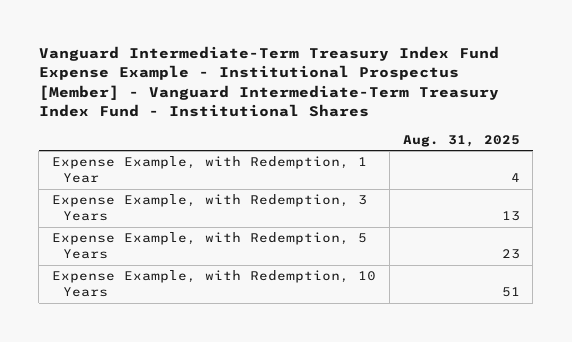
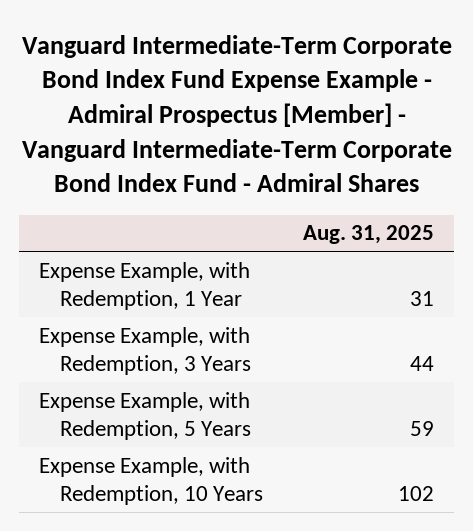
[38,46,499,117] Vanguard Intermediate-Term Treasury Index Fund Expense Example - Institutional Prospectus [Member] - Vanguard Intermediate-Term Treasury Index Fund - Institutional Shares -> [21,34,452,193] Vanguard Intermediate-Term Corporate Bond Index Fund Expense Example - Admiral Prospectus [Member] - Vanguard Intermediate-Term Corporate Bond Index Fund - Admiral Shares
[510,172,520,182] 4 -> [410,291,435,307] 31
[501,210,520,221] 13 -> [410,356,435,372] 44
[501,248,520,259] 23 -> [410,421,435,437] 59
[501,286,520,297] 51 -> [398,486,435,502] 102

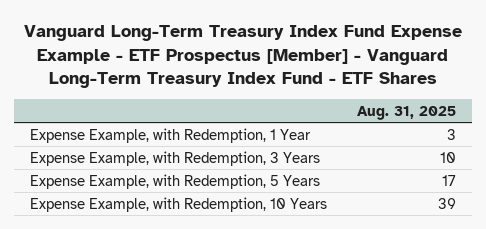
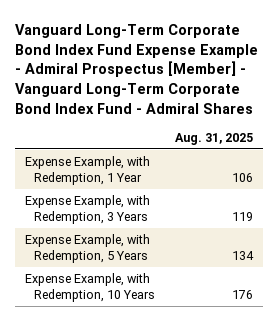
[23,25,462,89] Vanguard Long-Term Treasury Index Fund Expense Example - ETF Prospectus [Member] - Vanguard Long-Term Treasury Index Fund - ETF Shares -> [15,23,259,114] Vanguard Long-Term Corporate Bond Index Fund Expense Example - Admiral Prospectus [Member] - Vanguard Long-Term Corporate Bond Index Fund - Admiral Shares
[447,128,457,140] 3 -> [231,173,253,183] 106
[440,151,457,163] 10 -> [231,212,253,222] 119
[442,174,457,186] 17 -> [231,251,254,261] 134
[438,197,457,209] 39 -> [231,290,253,300] 176

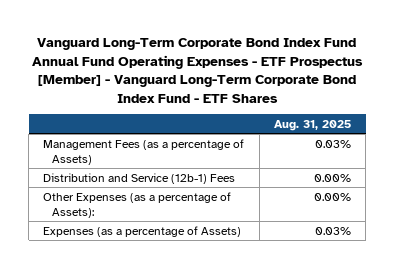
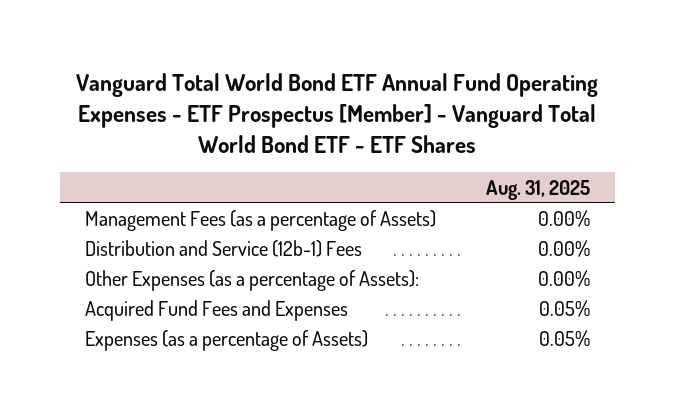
[32,38,364,103] Vanguard Long-Term Corporate Bond Index Fund Annual Fund Operating Expenses - ETF Prospectus [Member] - Vanguard Long-Term Corporate Bond Index Fund - ETF Shares -> [76,72,599,153] Vanguard Total World Bond ETF Annual Fund Operating Expenses - ETF Prospectus [Member] - Vanguard Total World Bond ETF - ETF Shares
[314,139,351,148] 0.03% -> [538,210,591,228] 0.00%
none -> [84,300,348,322] Acquired Fund Fees and Expenses
[314,226,351,235] 0.03% -> [539,330,591,348] 0.05%

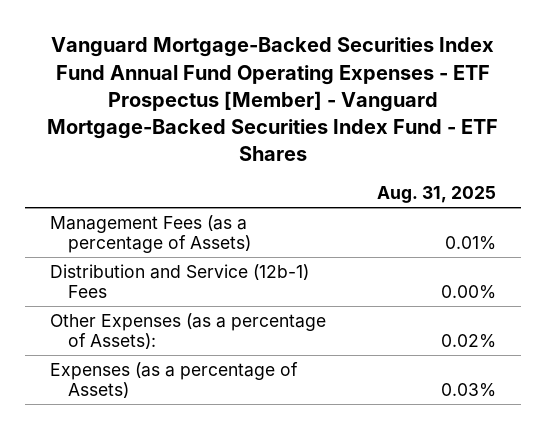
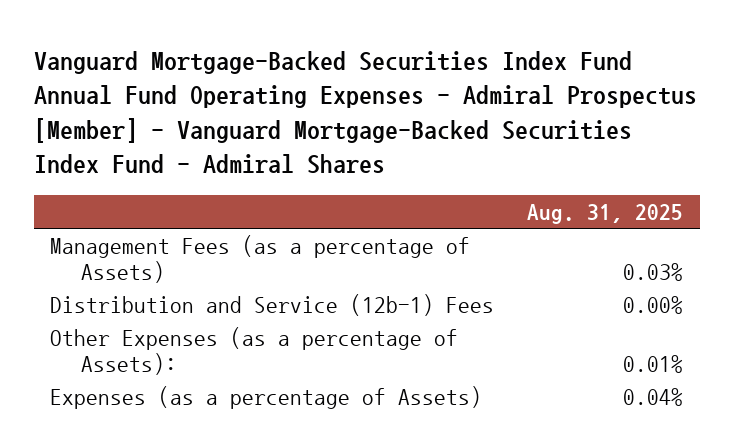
[46,37,498,161] Vanguard Mortgage-Backed Securities Index Fund Annual Fund Operating Expenses - ETF Prospectus [Member] - Vanguard Mortgage-Backed Securities Index Fund - ETF Shares -> [33,50,697,175] Vanguard Mortgage-Backed Securities Index Fund Annual Fund Operating Expenses - Admiral Prospectus [Member] - Vanguard Mortgage-Backed Securities Index Fund - Admiral Shares
[444,236,496,251] 0.01% -> [623,262,684,281] 0.03%
[440,334,496,349] 0.02% -> [623,354,684,373] 0.01%
[440,383,496,398] 0.03% -> [623,387,684,406] 0.04%

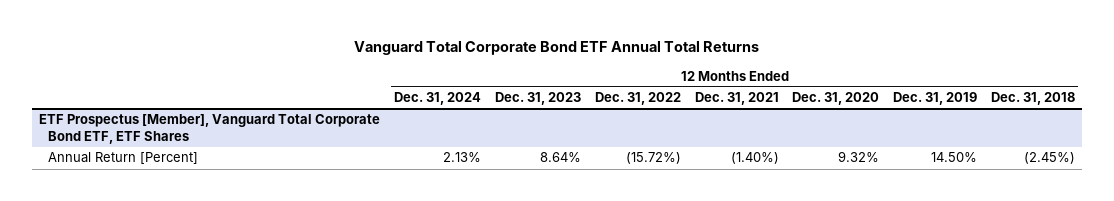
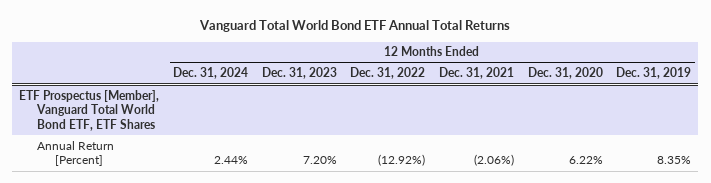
[354,41,760,56] Vanguard Total Corporate Bond ETF Annual Total Returns -> [199,20,511,33] Vanguard Total World Bond ETF Annual Total Returns
[990,92,1075,106] Dec. 31, 2018 -> none
[39,114,381,145] ETF Prospectus [Member], Vanguard Total Corporate Bond ETF, ETF Shares -> [19,89,160,131] ETF Prospectus [Member], Vanguard Total World Bond ETF, ETF Shares
[443,152,482,163] 2.13% -> [213,156,248,165] 2.44%
[539,152,581,163] 8.64% -> [302,156,337,165] 7.20%
[625,152,681,165] (15.72%) -> [378,154,426,167] (12.92%)
[730,152,779,165] (1.40%) -> [473,154,514,167] (2.06%)
[838,151,880,163] 9.32% -> [568,156,603,165] 6.22%
[931,152,978,163] 14.50% -> [657,156,692,165] 8.35%

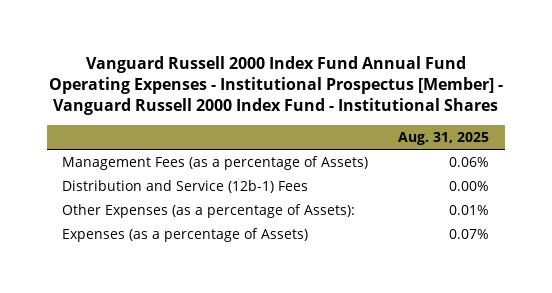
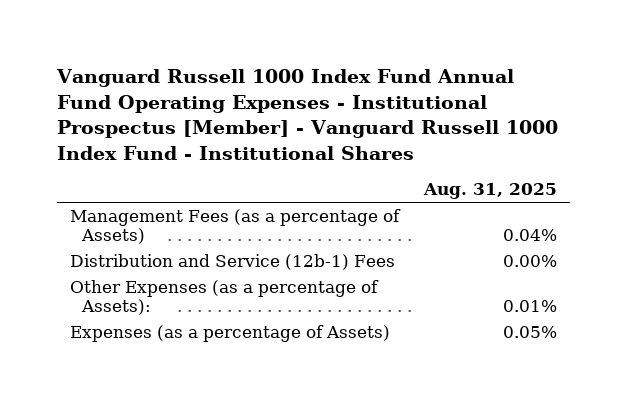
[48,55,503,116] Vanguard Russell 2000 Index Fund Annual Fund Operating Expenses - Institutional Prospectus [Member] - Vanguard Russell 2000 Index Fund - Institutional Shares -> [56,68,559,160] Vanguard Russell 1000 Index Fund Annual Fund Operating Expenses - Institutional Prospectus [Member] - Vanguard Russell 1000 Index Fund - Institutional Shares
[449,156,490,167] 0.06% -> [503,228,558,241] 0.04%
[449,228,490,239] 0.07% -> [503,325,558,338] 0.05%

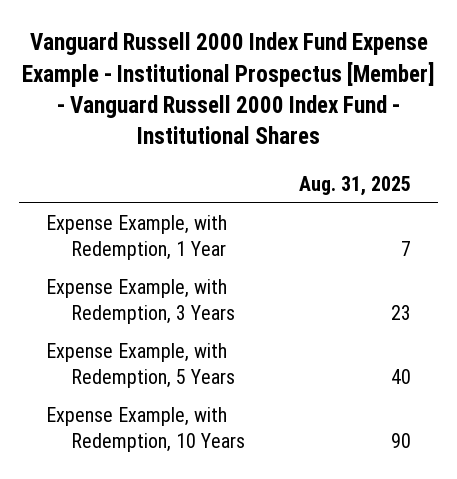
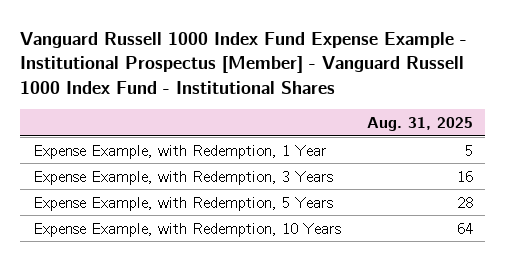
[21,32,435,145] Vanguard Russell 2000 Index Fund Expense Example - Institutional Prospectus [Member] - Vanguard Russell 2000 Index Fund - Institutional Shares -> [20,31,468,94] Vanguard Russell 1000 Index Fund Expense Example - Institutional Prospectus [Member] - Vanguard Russell 1000 Index Fund - Institutional Shares
[401,241,412,257] 7 -> [464,144,473,156] 5
[391,305,412,321] 23 -> [456,170,473,182] 16
[391,369,412,385] 40 -> [456,196,473,208] 28
[391,433,412,449] 90 -> [456,222,473,234] 64

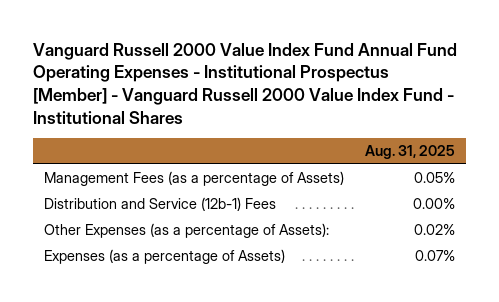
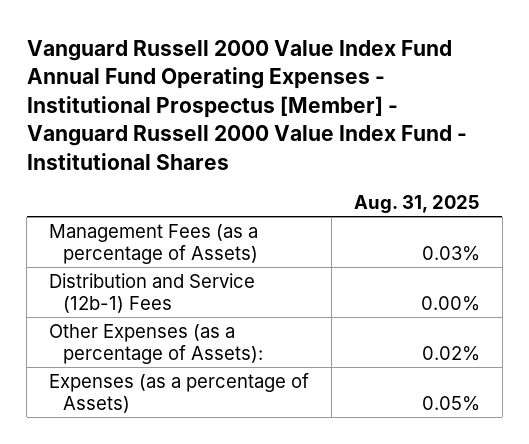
[414,172,456,184] 0.05% -> [422,246,481,262] 0.03%
[415,250,456,262] 0.07% -> [422,396,481,412] 0.05%

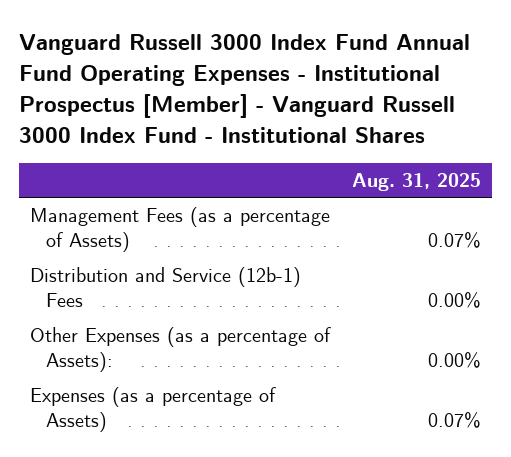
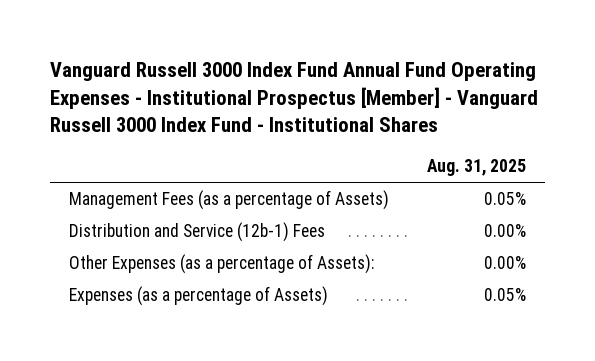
[427,232,481,249] 0.07% -> [483,192,526,206] 0.05%
[427,412,481,429] 0.07% -> [483,288,526,302] 0.05%

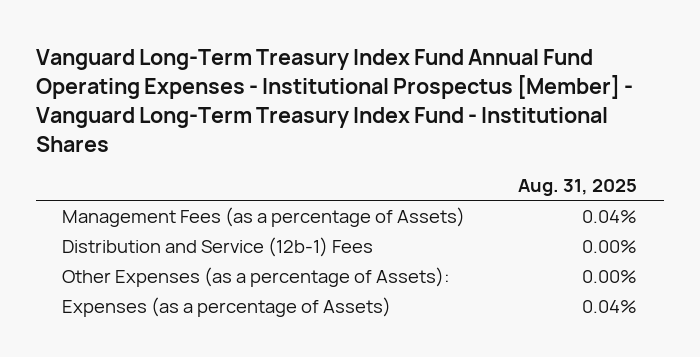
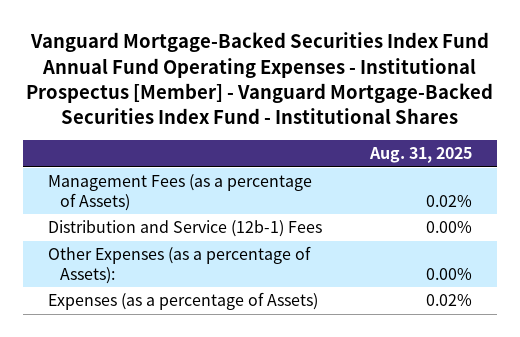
[36,48,634,152] Vanguard Long-Term Treasury Index Fund Annual Fund Operating Expenses - Institutional Prospectus [Member] - Vanguard Long-Term Treasury Index Fund - Institutional Shares -> [25,32,493,124] Vanguard Mortgage-Backed Securities Index Fund Annual Fund Operating Expenses - Institutional Prospectus [Member] - Vanguard Mortgage-Backed Securities Index Fund - Institutional Shares
[582,209,638,223] 0.04% -> [426,194,473,207] 0.02%
[582,299,638,313] 0.04% -> [426,294,473,307] 0.02%

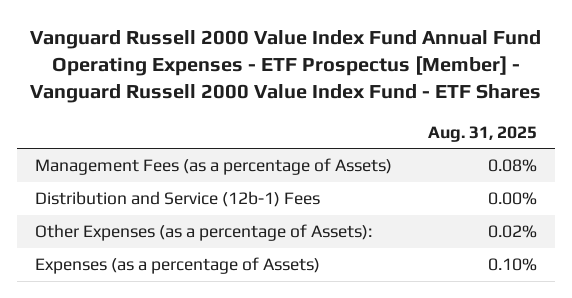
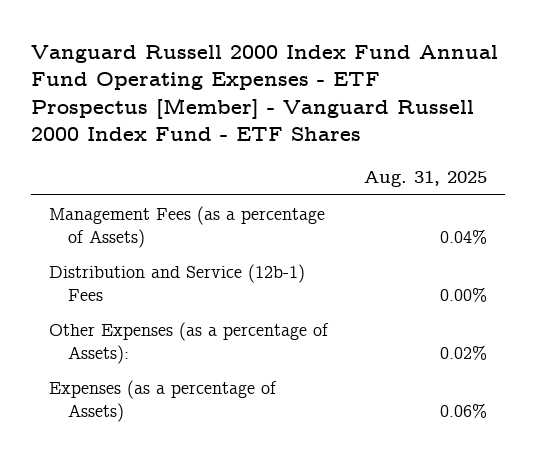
[29,29,541,104] Vanguard Russell 2000 Value Index Fund Annual Fund Operating Expenses - ETF Prospectus [Member] - Vanguard Russell 2000 Value Index Fund - ETF Shares -> [31,44,499,142] Vanguard Russell 2000 Index Fund Annual Fund Operating Expenses - ETF Prospectus [Member] - Vanguard Russell 2000 Index Fund - ETF Shares
[487,159,537,173] 0.08% -> [439,228,487,244] 0.04%
[487,258,537,272] 0.10% -> [439,402,487,418] 0.06%

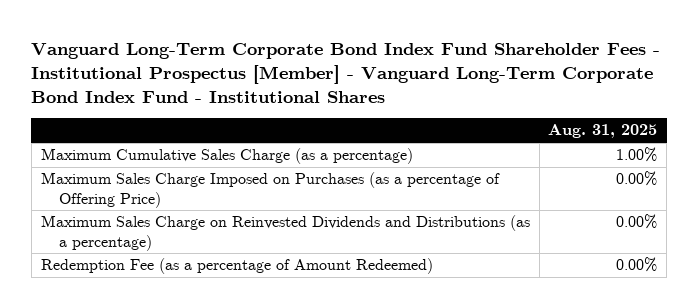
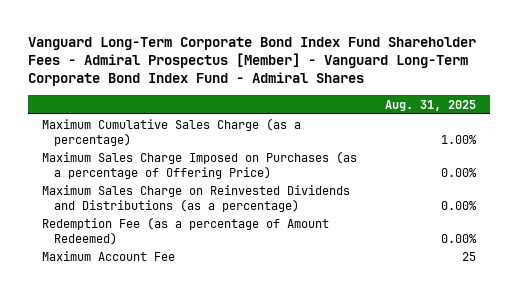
[31,43,661,103] Vanguard Long-Term Corporate Bond Index Fund Shareholder Fees - Institutional Prospectus [Member] - Vanguard Long-Term Corporate Bond Index Fund - Institutional Shares -> [28,36,477,87] Vanguard Long-Term Corporate Bond Index Fund Shareholder Fees - Admiral Prospectus [Member] - Vanguard Long-Term Corporate Bond Index Fund - Admiral Shares
none -> [42,250,176,261] Maximum Account Fee

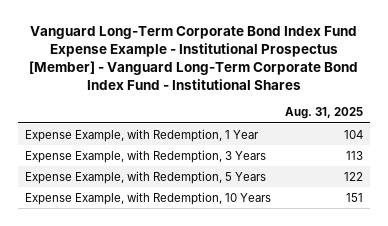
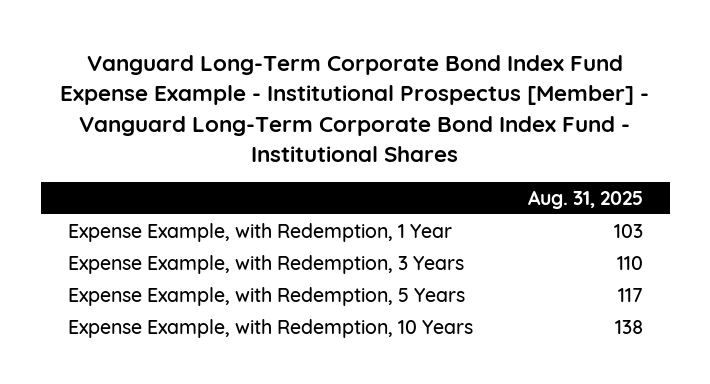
[344,129,364,139] 104 -> [613,223,643,238] 103
[346,150,364,160] 113 -> [616,255,643,270] 110
[344,171,364,181] 122 -> [617,287,643,302] 117
[346,192,364,202] 151 -> [614,319,643,334] 138

